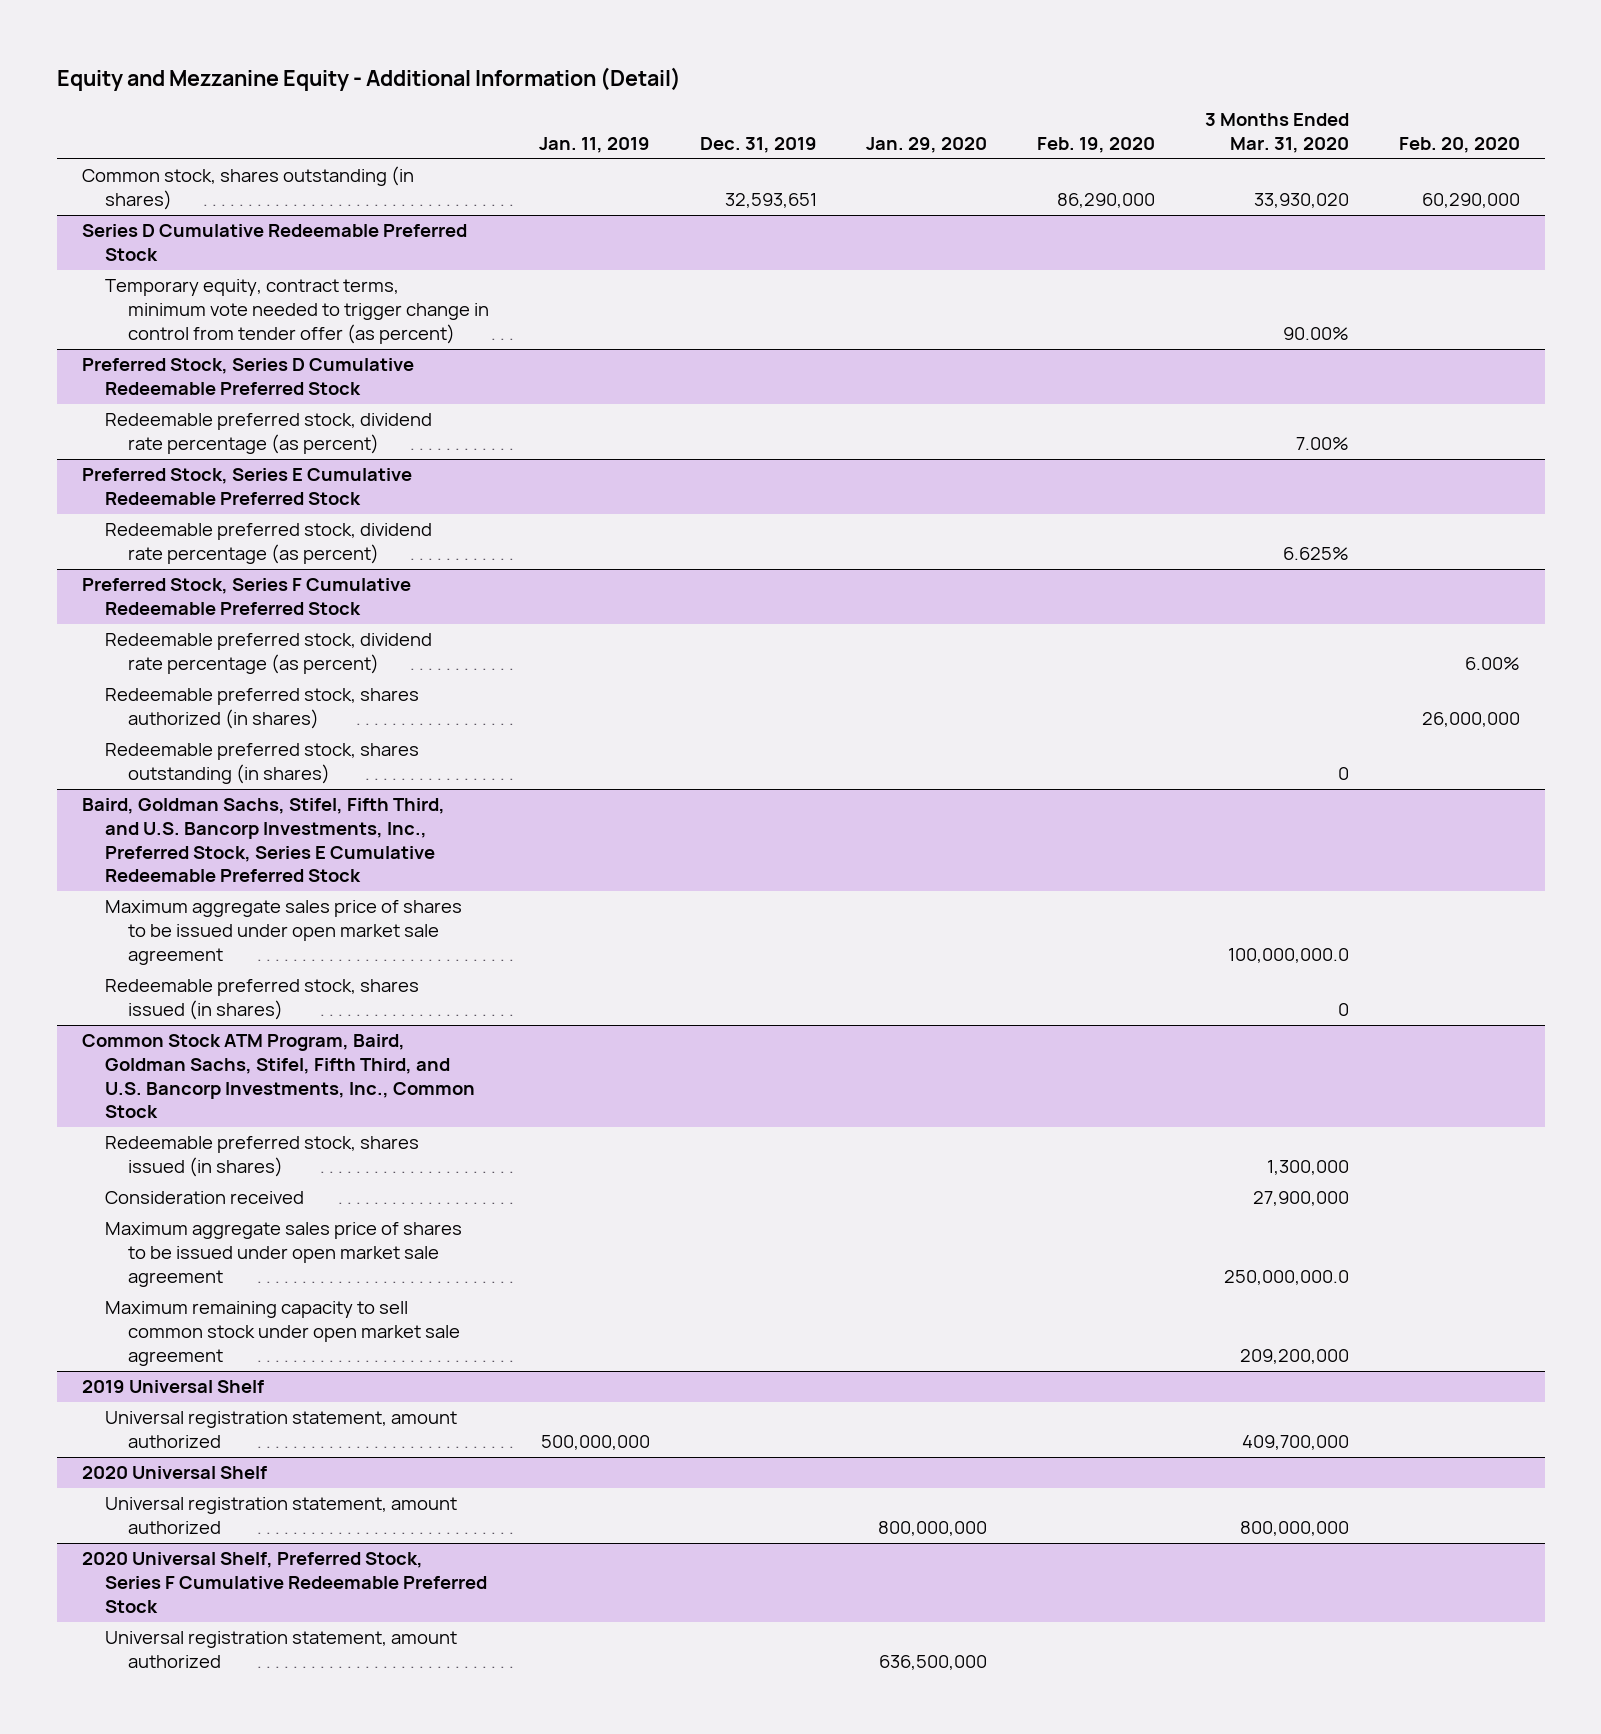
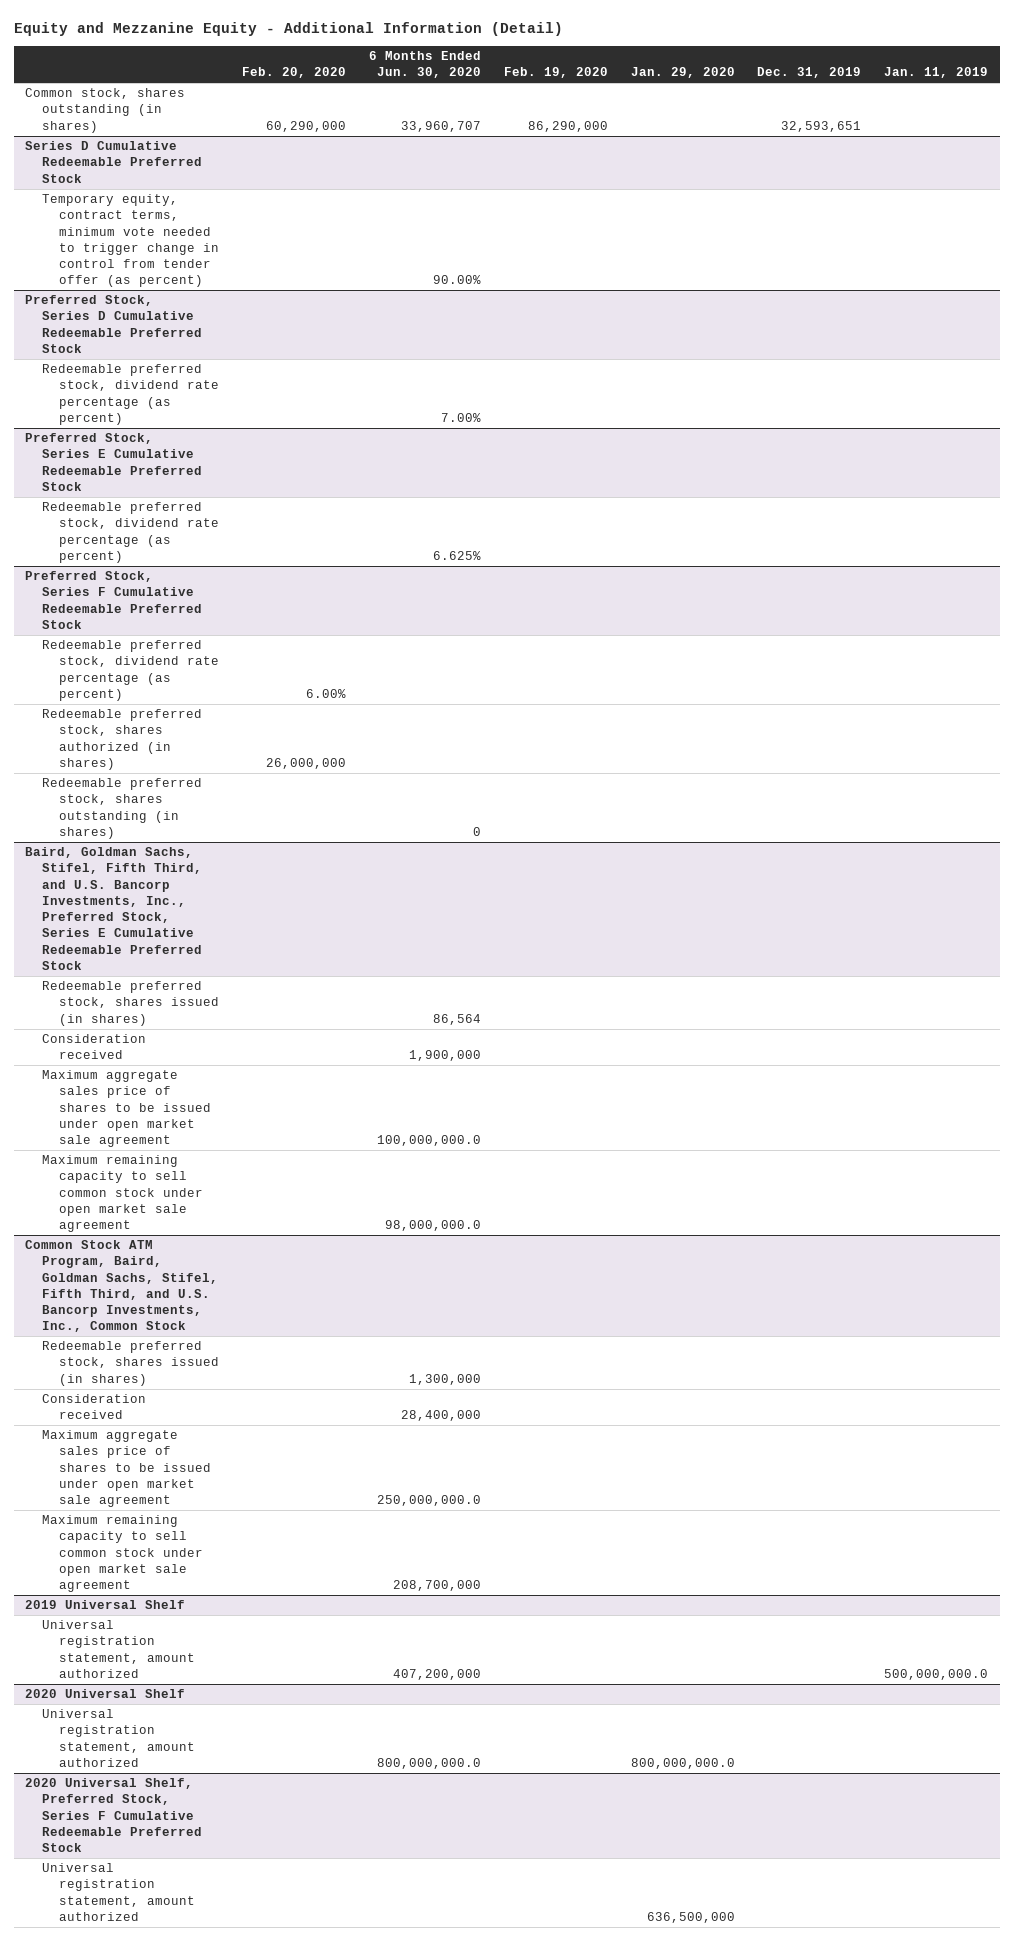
[1204,113,1349,154] 3 Months Ended Mar. 31, 2020 -> none
none -> [368,51,481,79] 6 Months Ended Jun. 30, 2020
none -> [42,1034,147,1060] Consideration received
[104,900,462,965] Maximum aggregate sales price of shares to be issued under open market sale agreement -> [42,1070,211,1148] Maximum aggregate sales price of shares to be issued under open market sale agreement
none -> [42,1155,203,1233] Maximum remaining capacity to sell common stock under open market sale agreement
[540,1434,650,1450] 500,000,000 -> [884,1668,989,1680] 500,000,000.0
[878,1520,988,1536] 800,000,000 -> [630,1757,735,1769] 800,000,000.0

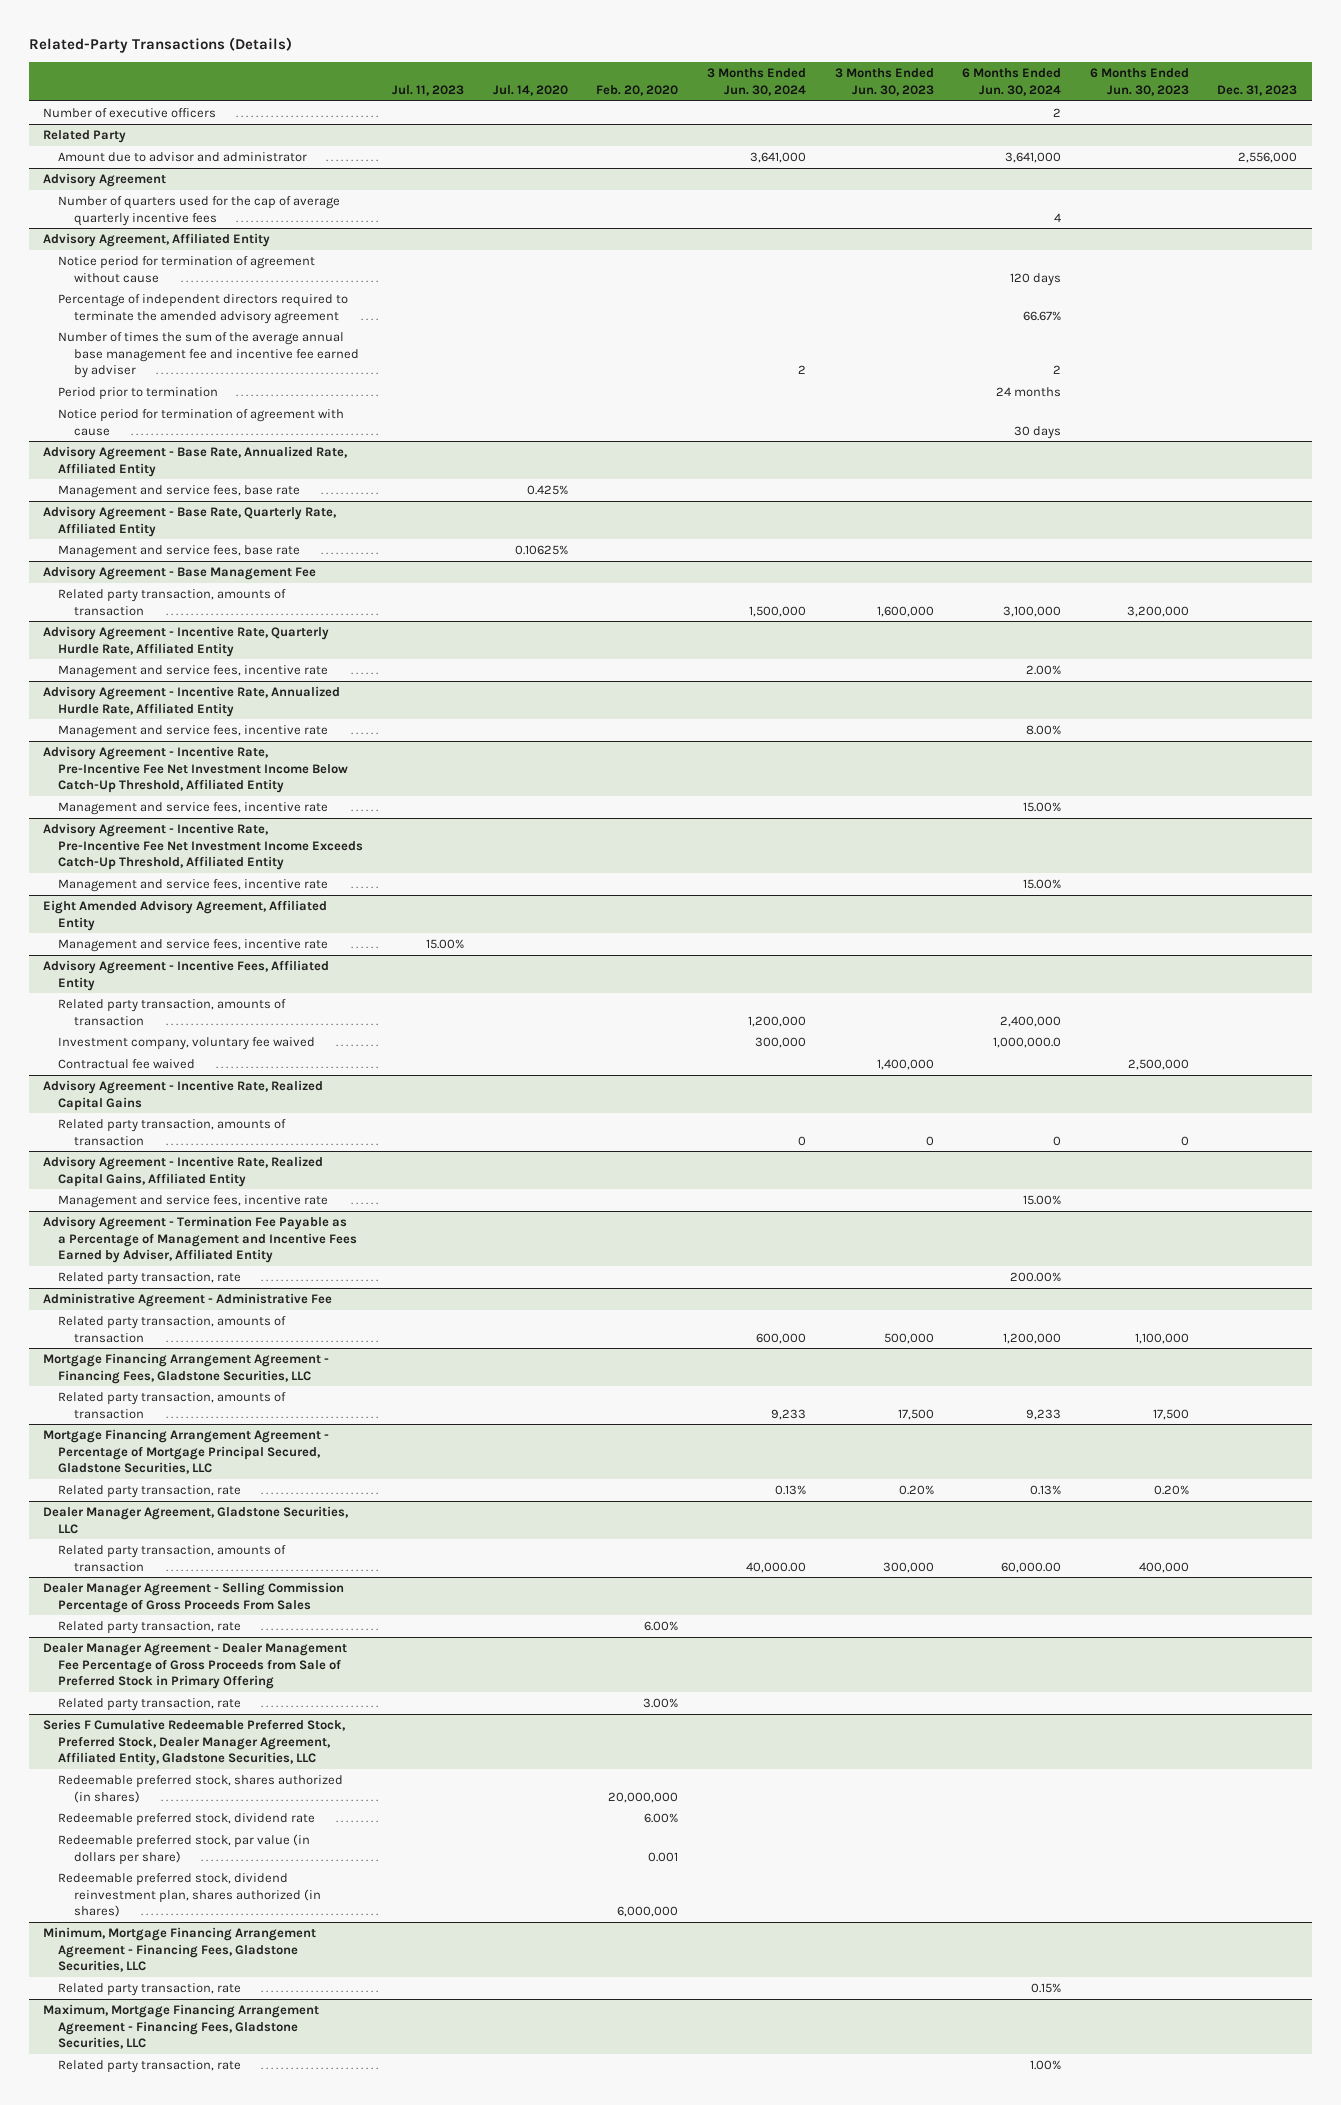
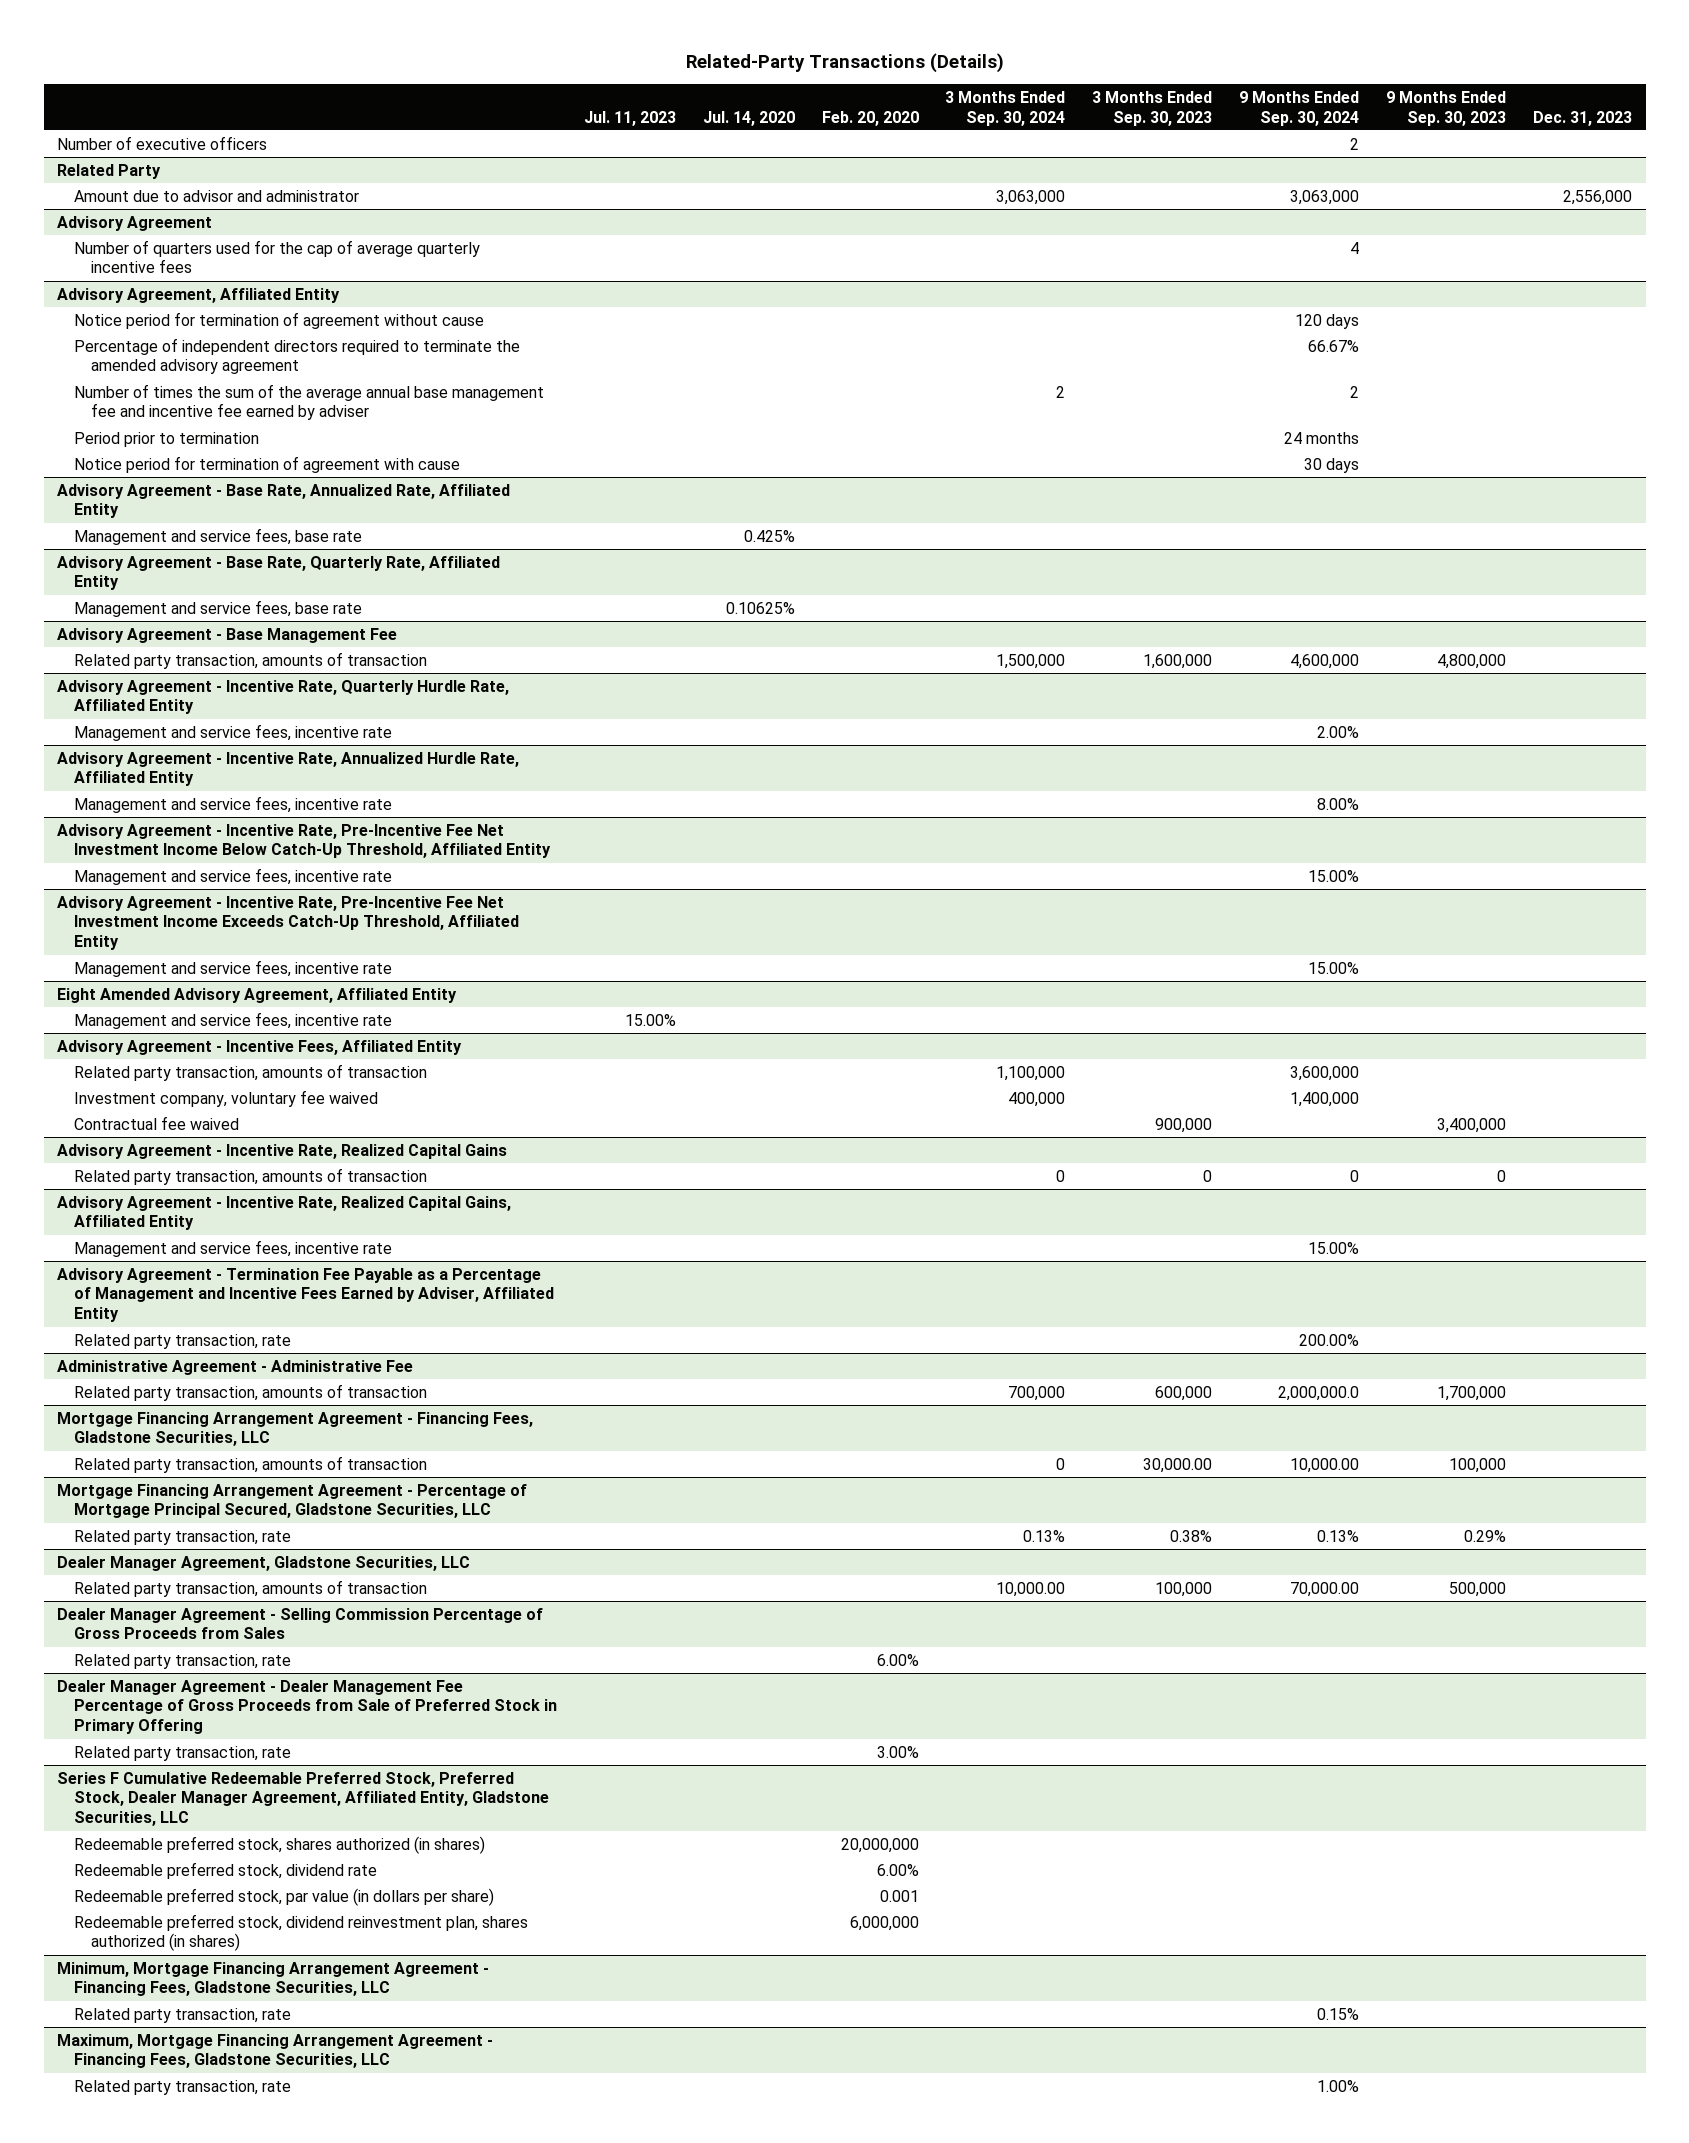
[706,68,806,96] 3 Months Ended Jun. 30, 2024 -> none
[834,68,934,96] 3 Months Ended Jun. 30, 2023 -> none
[962,68,1062,96] 6 Months Ended Jun. 30, 2024 -> none
[1089,68,1189,96] 6 Months Ended Jun. 30, 2023 -> none
none -> [945,90,1066,126] 3 Months Ended Sep. 30, 2024
none -> [1092,90,1213,126] 3 Months Ended Sep. 30, 2023
none -> [1239,90,1360,126] 9 Months Ended Sep. 30, 2024
none -> [1386,90,1507,126] 9 Months Ended Sep. 30, 2023
[43,1582,345,1613] Dealer Manager Agreement - Selling Commission Percentage of Gross Proceeds From Sales -> [57,1607,544,1640] Dealer Manager Agreement - Selling Commission Percentage of Gross Proceeds from Sales

